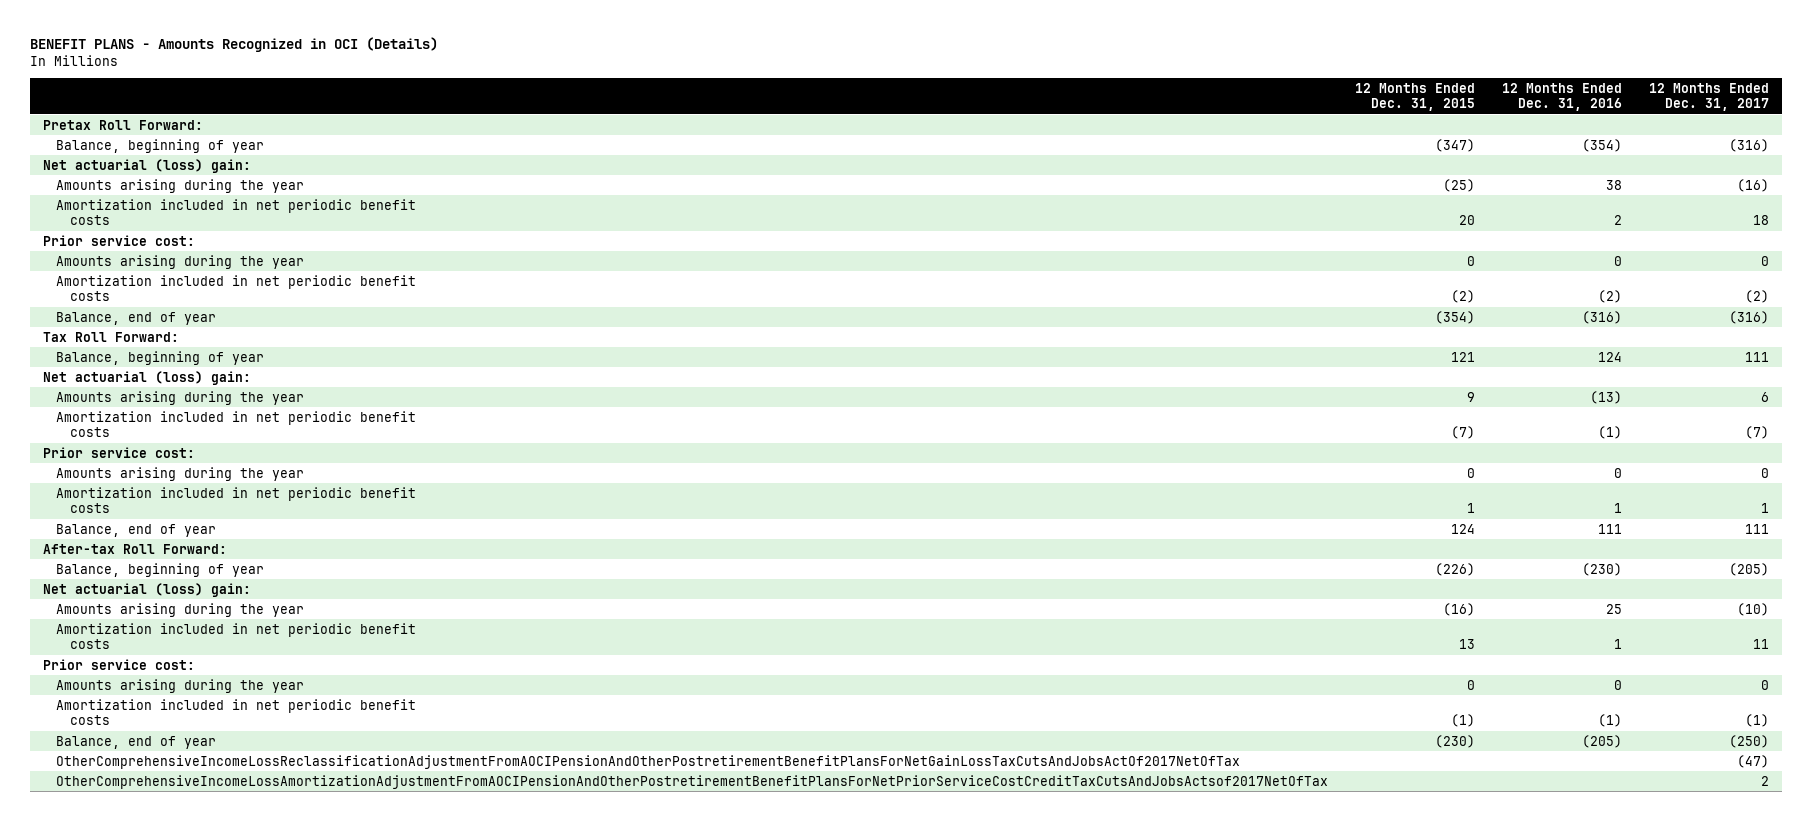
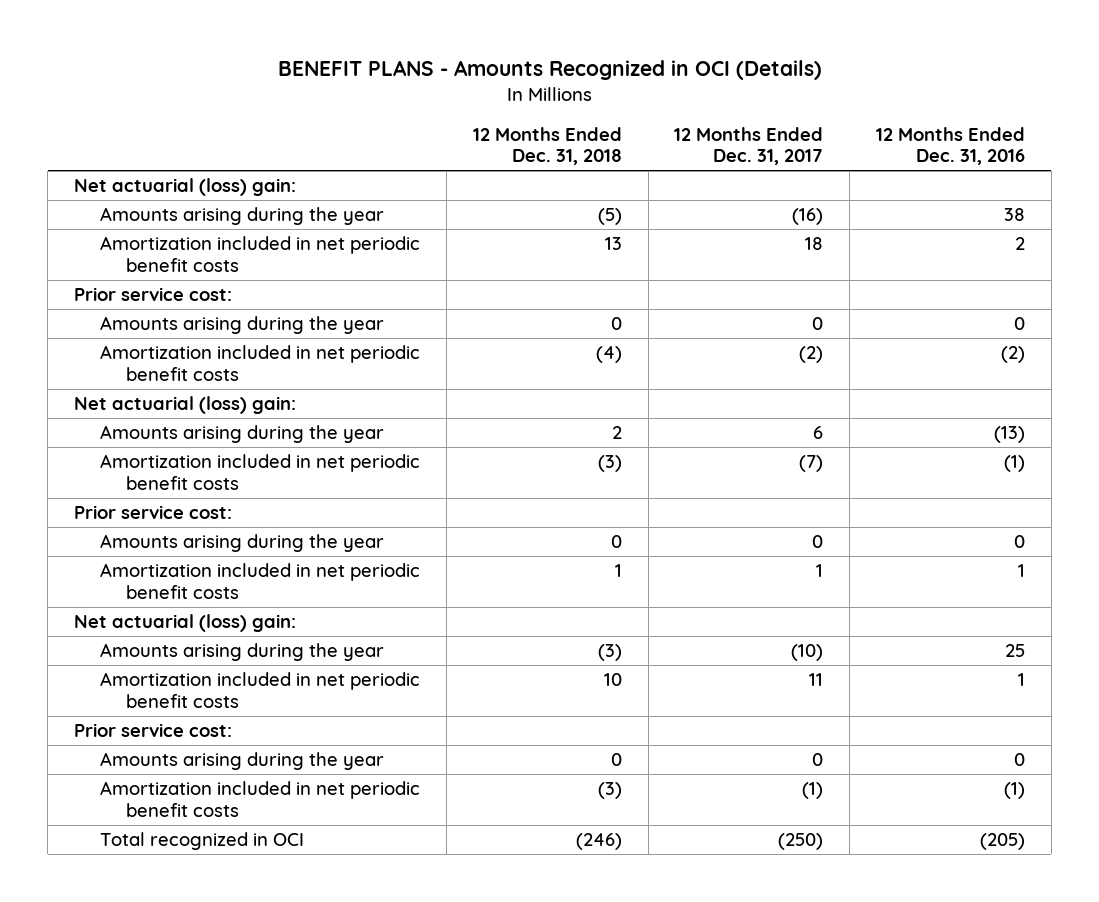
[1355,82,1476,112] 12 Months Ended Dec. 31, 2015 -> none
none -> [472,126,622,166] 12 Months Ended Dec. 31, 2018
[43,119,204,130] Pretax Roll Forward: -> none
[56,138,265,153] Balance, beginning of year -> none
[56,311,217,325] Balance, end of year -> none
[43,331,180,342] Tax Roll Forward: -> none
[56,350,265,365] Balance, beginning of year -> none
[56,523,217,537] Balance, end of year -> none
[43,543,228,554] After-tax Roll Forward: -> none
[56,562,265,577] Balance, beginning of year -> none
[56,754,1241,769] OtherComprehensiveIncomeLossReclassificationAdjustmentFromAOCIPensionAndOtherPostretirementBenefitPlansForNetGainLossTaxCutsAndJobsActOf2017NetOfTax -> none
[56,774,1329,789] OtherComprehensiveIncomeLossAmortizationAdjustmentFromAOCIPensionAndOtherPostretirementBenefitPlansForNetPriorServiceCostCreditTaxCutsAndJobsActsof2017NetOfTax -> none
[56,735,217,749] Balance, end of year -> [100,831,305,850] Total recognized in OCI

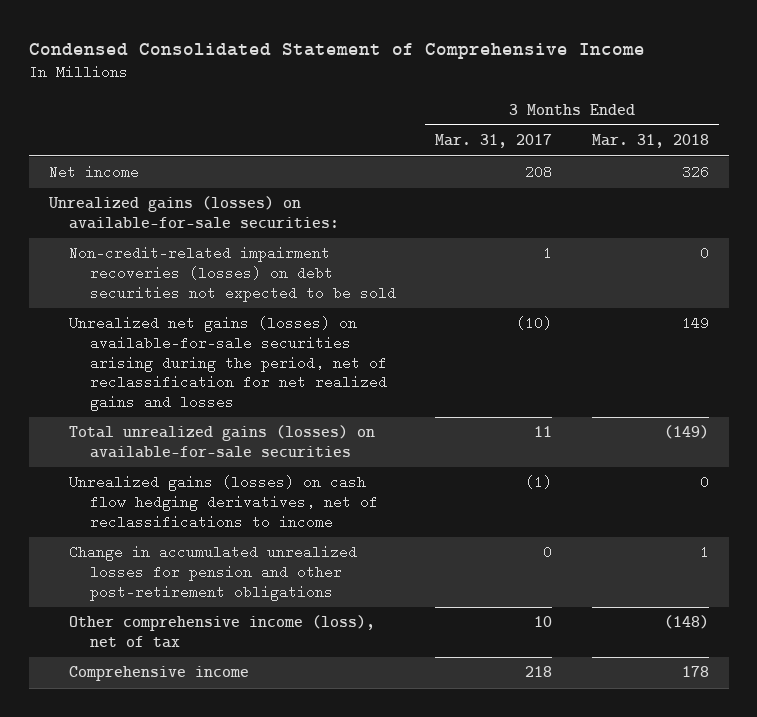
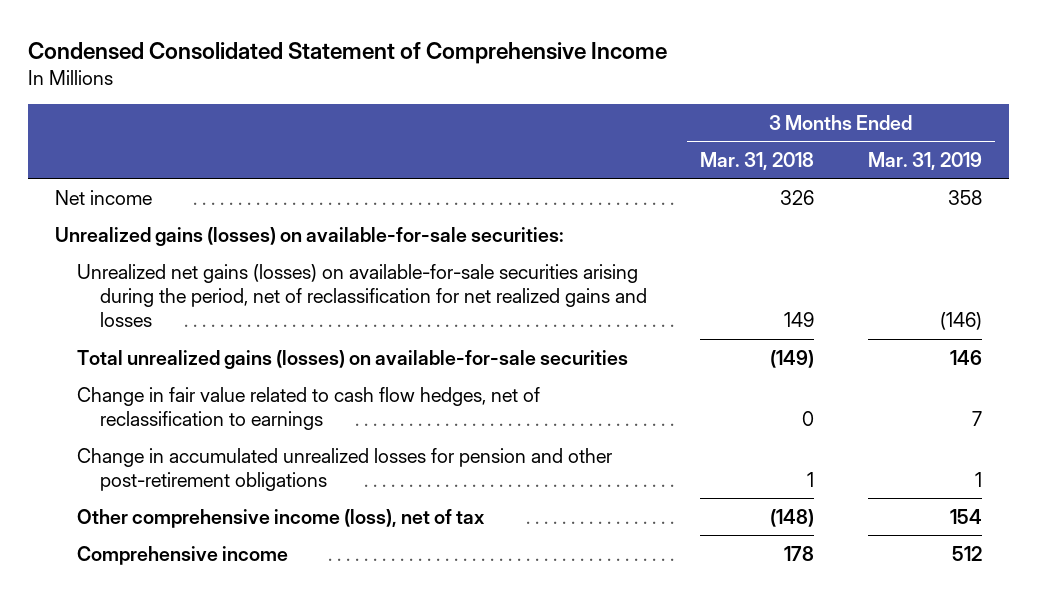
[435,134,553,149] Mar. 31, 2017 -> none
none -> [867,151,982,170] Mar. 31, 2019
[69,246,396,302] Non-credit-related impairment recoveries (losses) on debt securities not expected to be sold -> none
[69,475,378,529] Unrealized gains (losses) on cash flow hedging derivatives, net of reclassifications to income -> none
none -> [77,386,541,430] Change in fair value related to cash flow hedges, net of reclassification to earnings

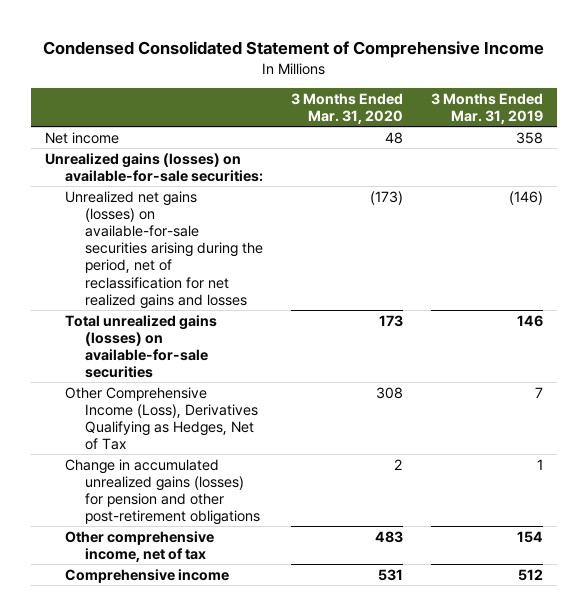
[700,151,815,170] Mar. 31, 2018 -> none
none -> [290,92,403,124] 3 Months Ended Mar. 31, 2020
[77,386,541,430] Change in fair value related to cash flow hedges, net of reclassification to earnings -> none
none -> [65,386,258,451] Other Comprehensive Income (Loss), Derivatives Qualifying as Hedges, Net of Tax
[77,447,613,491] Change in accumulated unrealized losses for pension and other post-retirement obligations -> [65,458,260,526] Change in accumulated unrealized gains (losses) for pension and other post-retirement obligations
[77,508,486,528] Other comprehensive income (loss), net of tax -> [65,530,215,562] Other comprehensive income, net of tax

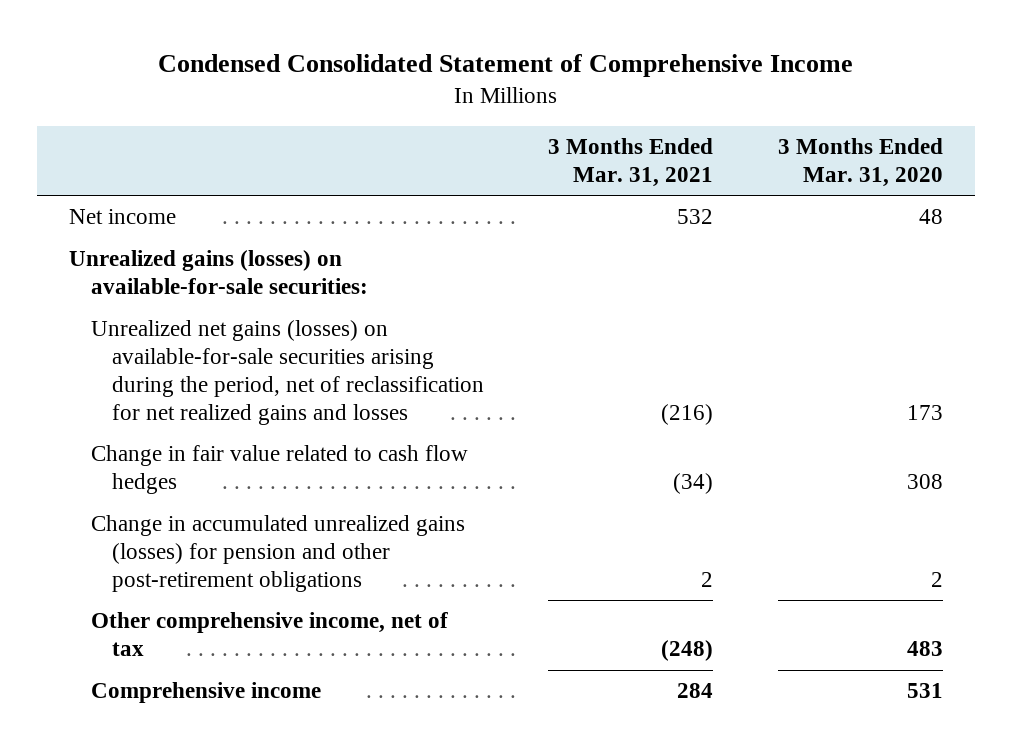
[430,92,543,124] 3 Months Ended Mar. 31, 2019 -> none
none -> [548,137,714,187] 3 Months Ended Mar. 31, 2021
[65,314,218,379] Total unrealized gains (losses) on available-for-sale securities -> none
[65,386,258,451] Other Comprehensive Income (Loss), Derivatives Qualifying as Hedges, Net of Tax -> none
[369,190,403,205] (173) -> [906,404,943,420] 173
none -> [90,445,468,495] Change in fair value related to cash flow hedges

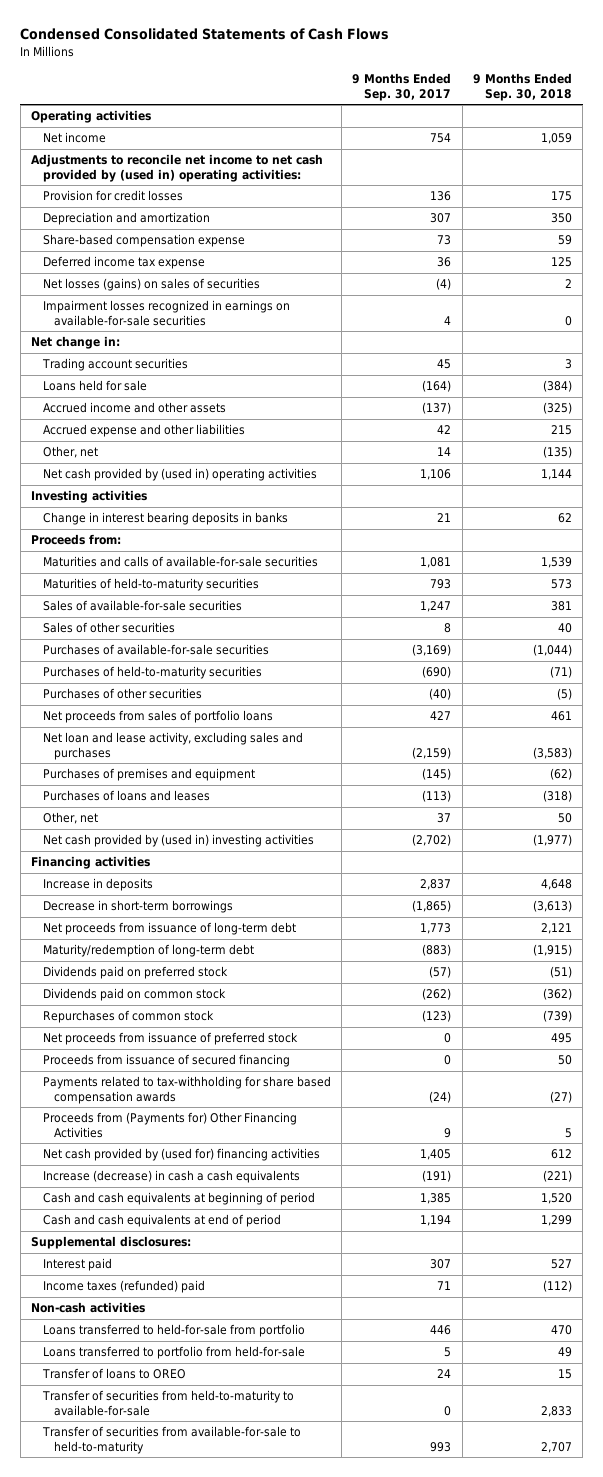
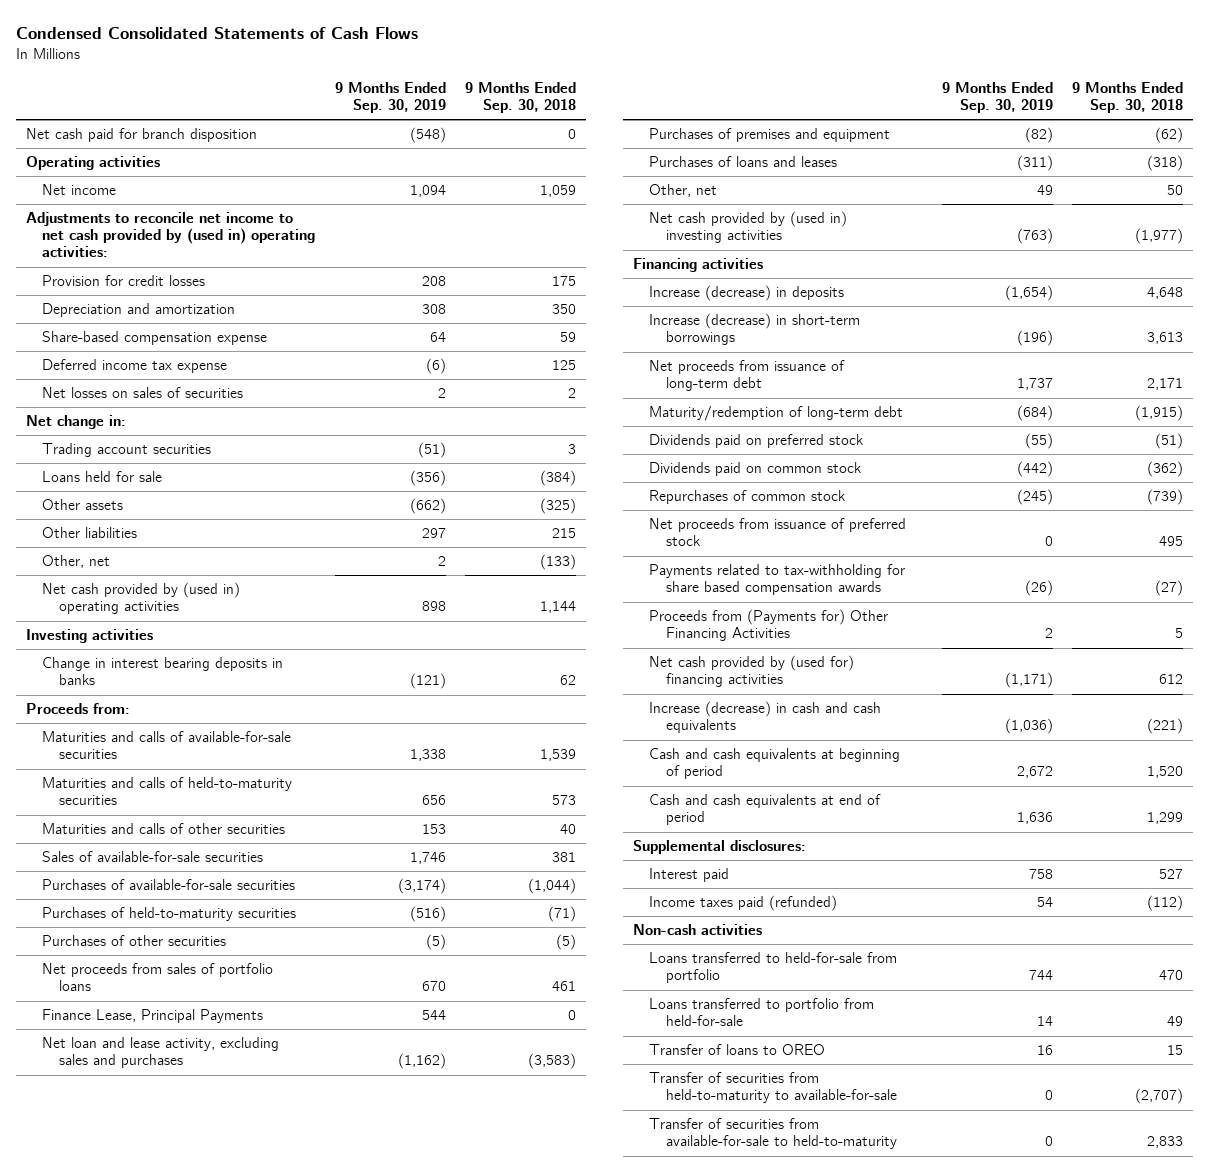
[352,73,452,101] 9 Months Ended Sep. 30, 2017 -> none
none -> [334,82,446,114] 9 Months Ended Sep. 30, 2019
none -> [25,128,257,143] Net cash paid for branch disposition
[42,300,290,326] Impairment losses recognized in earnings on available-for-sale securities -> none
[42,278,260,292] Net losses (gains) on sales of securities -> [42,387,244,399] Net losses on sales of securities
[42,402,226,414] Accrued income and other assets -> [42,499,124,511] Other assets
[42,424,245,438] Accrued expense and other liabilities -> [42,527,138,539] Other liabilities
[543,446,573,459] (135) -> [540,554,577,571] (133)
[42,578,259,592] Maturities of held-to-maturity securities -> [42,777,293,806] Maturities and calls of held-to-maturity securities
none -> [42,823,286,835] Maturities and calls of other securities
[42,622,175,634] Sales of other securities -> none
none -> [42,1009,264,1024] Finance Lease, Principal Payments
[42,878,153,892] Increase in deposits -> [649,285,845,302] Increase (decrease) in deposits
[42,900,233,914] Decrease in short-term borrowings -> [649,313,861,346] Increase (decrease) in short-term borrowings
[533,900,573,913] (3,613) -> [1147,332,1184,345] 3,613
[541,923,573,935] 2,121 -> [1147,378,1184,391] 2,171
[42,1054,290,1068] Proceeds from issuance of secured financing -> none
[42,1170,300,1184] Increase (decrease) in cash a cash equivalents -> [649,701,882,734] Increase (decrease) in cash and cash equivalents
[42,1280,205,1294] Income taxes (refunded) paid -> [649,895,838,912] Income taxes paid (refunded)
[541,1405,573,1417] 2,833 -> [1135,1088,1184,1105] (2,707)
[541,1441,573,1453] 2,707 -> [1147,1136,1184,1149] 2,833

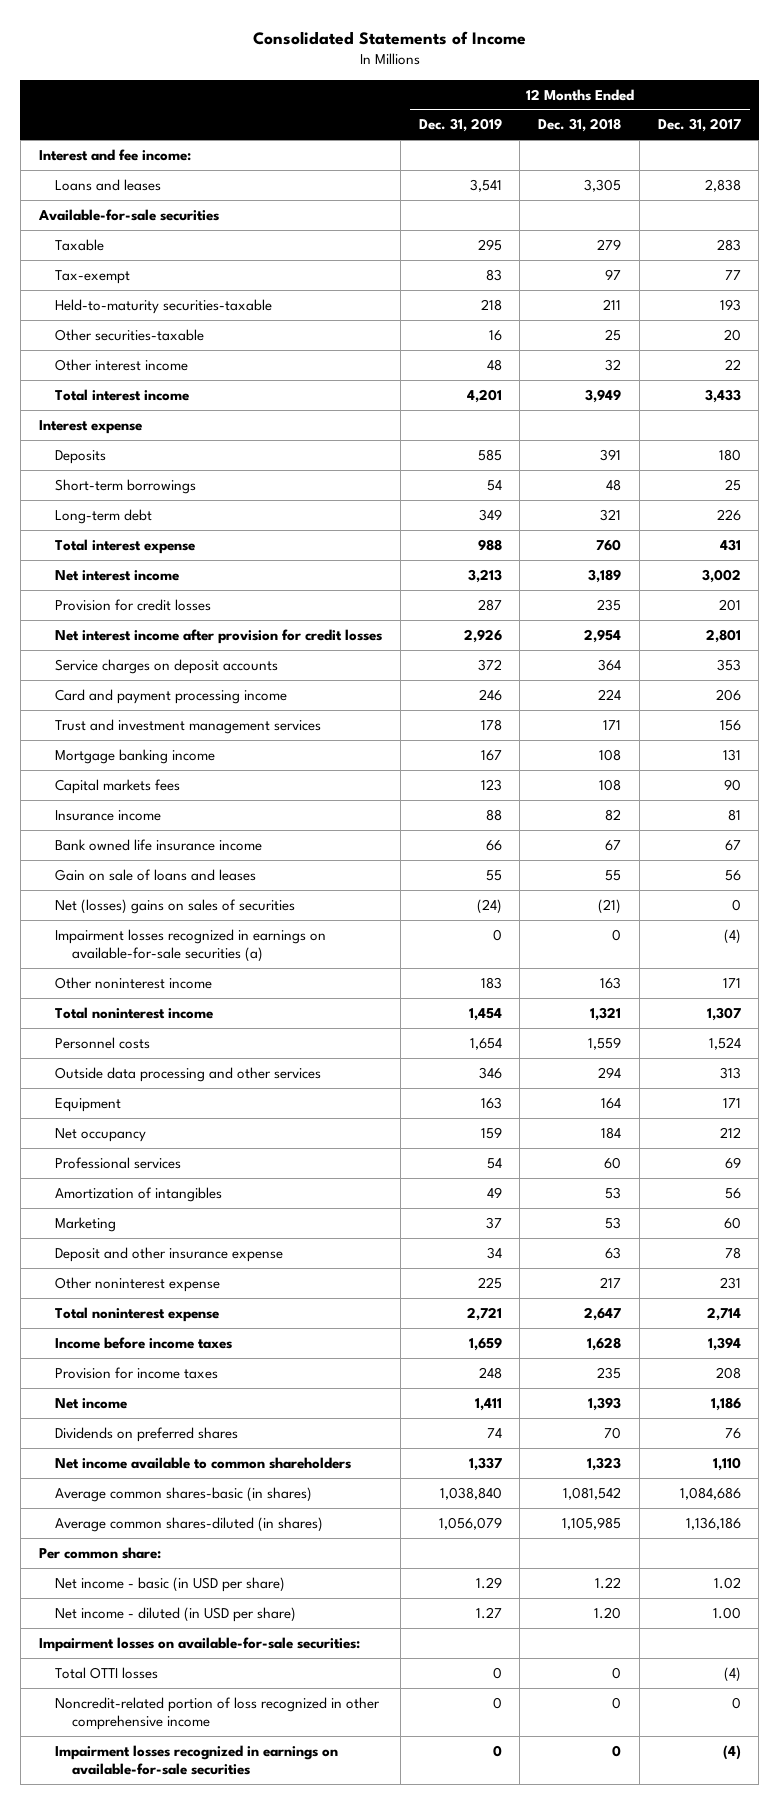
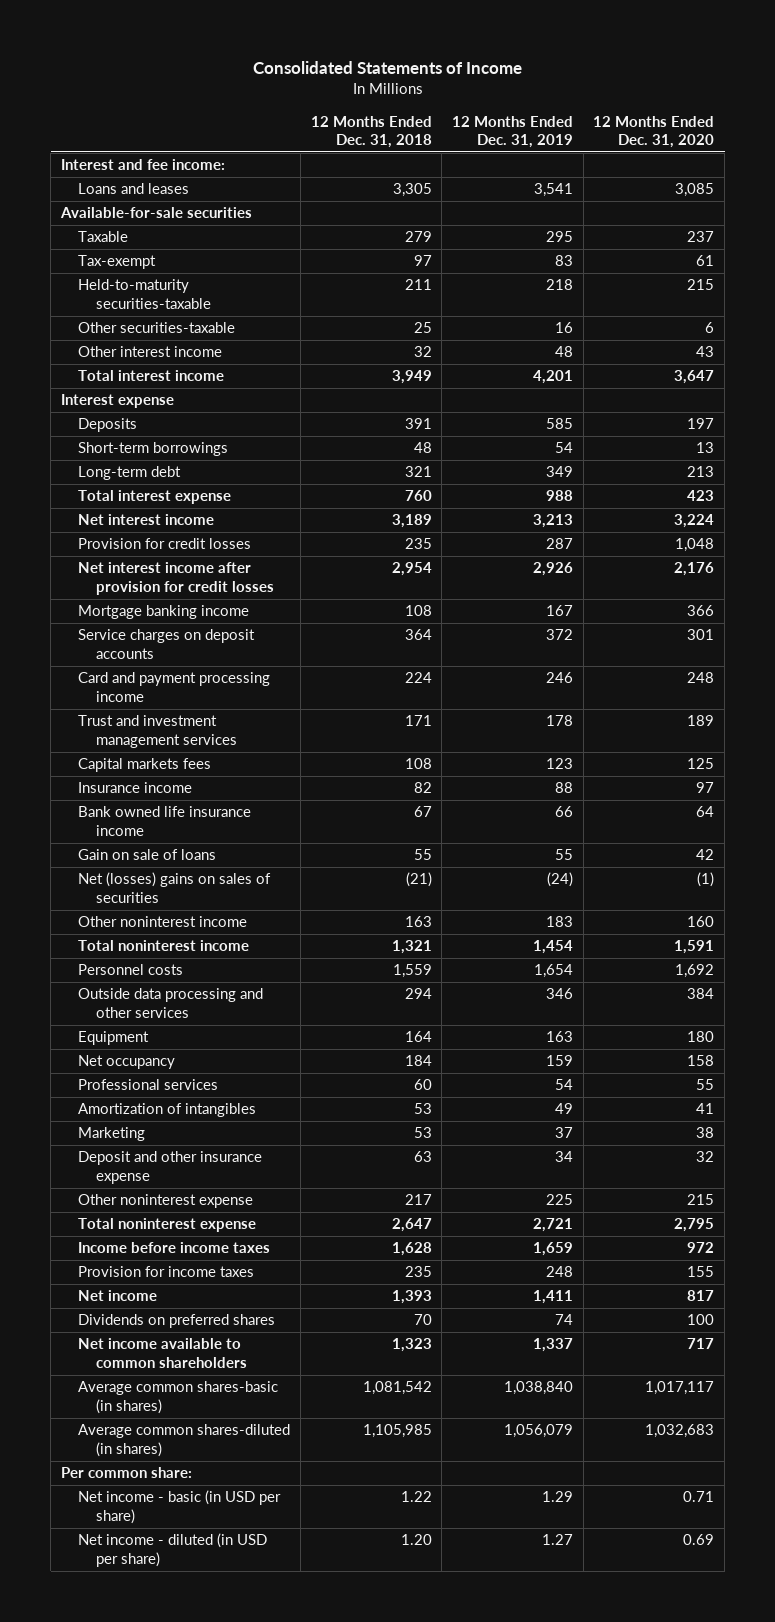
[657,118,741,133] Dec. 31, 2017 -> none
none -> [593,115,715,149] 12 Months Ended Dec. 31, 2020
[55,748,216,764] Mortgage banking income -> [78,605,250,620] Mortgage banking income
[55,868,257,881] Gain on sale of loans and leases -> [78,849,217,861] Gain on sale of loans
[55,928,327,963] Impairment losses recognized in earnings on available-for-sale securities (a) -> none
[38,1636,360,1652] Impairment losses on available-for-sale securities: -> none
[55,1666,159,1679] Total OTTI losses -> none
[55,1696,381,1731] Noncredit-related portion of loss recognized in other comprehensive income -> none
[55,1744,339,1776] Impairment losses recognized in earnings on available-for-sale securities -> none

